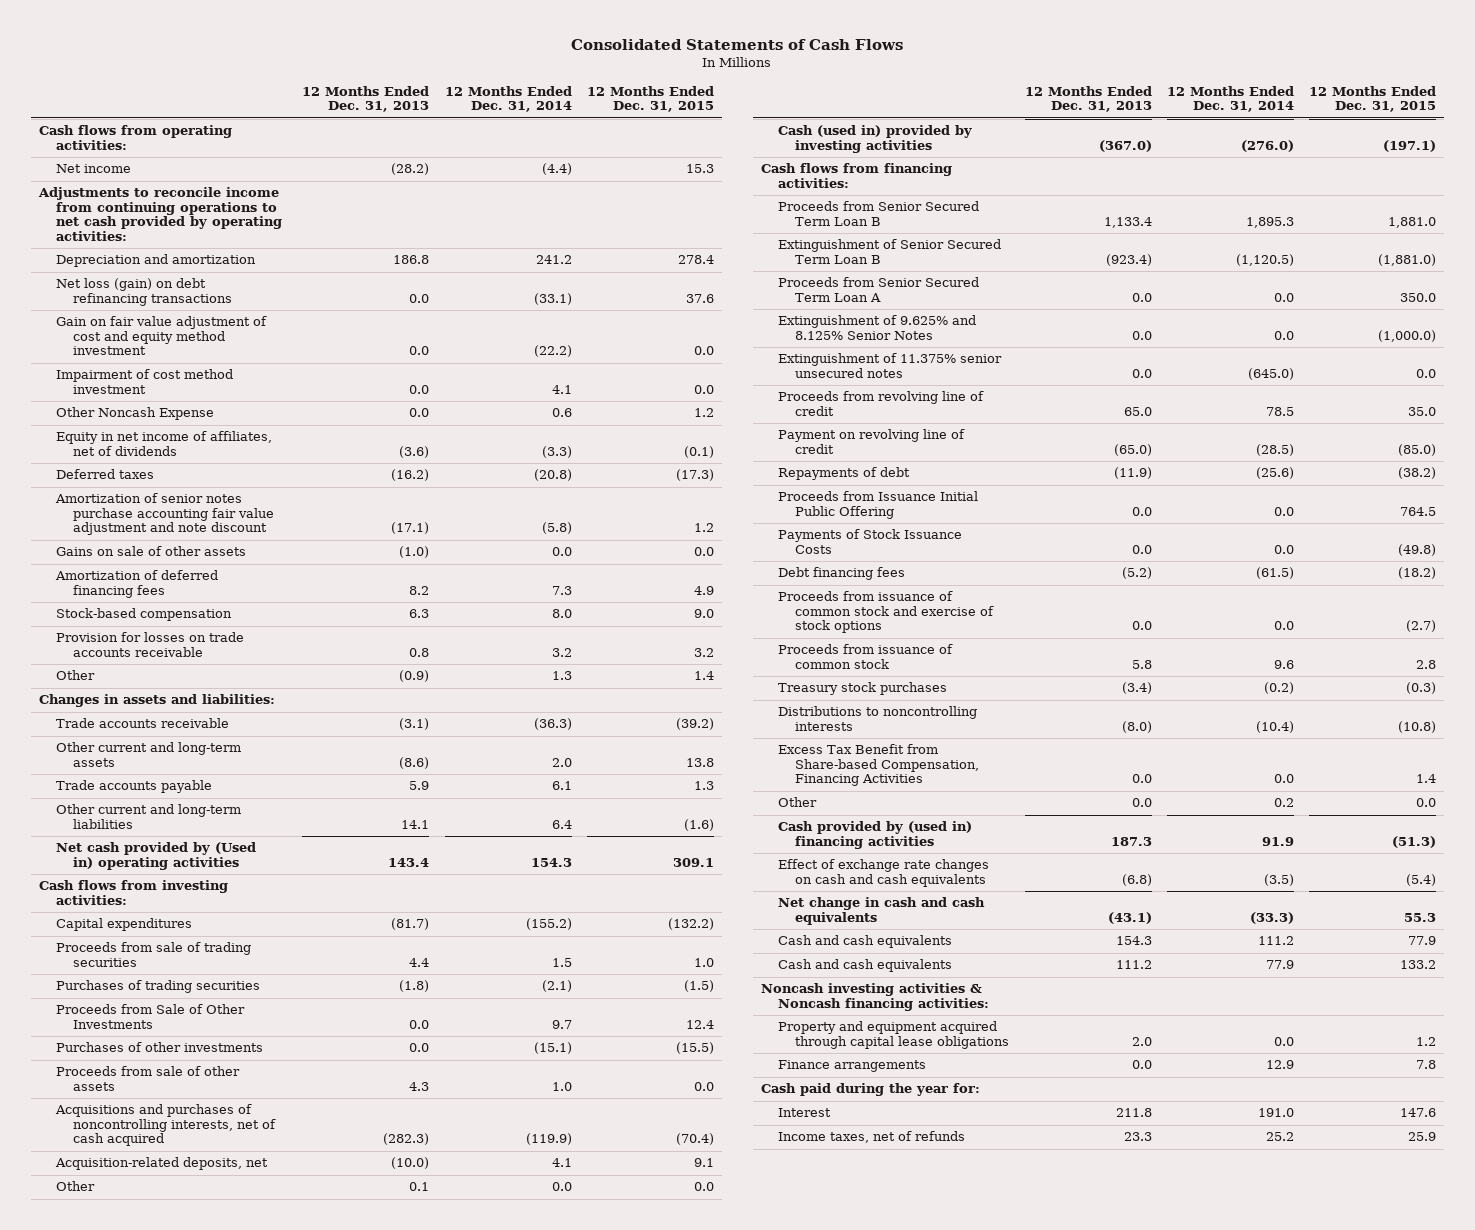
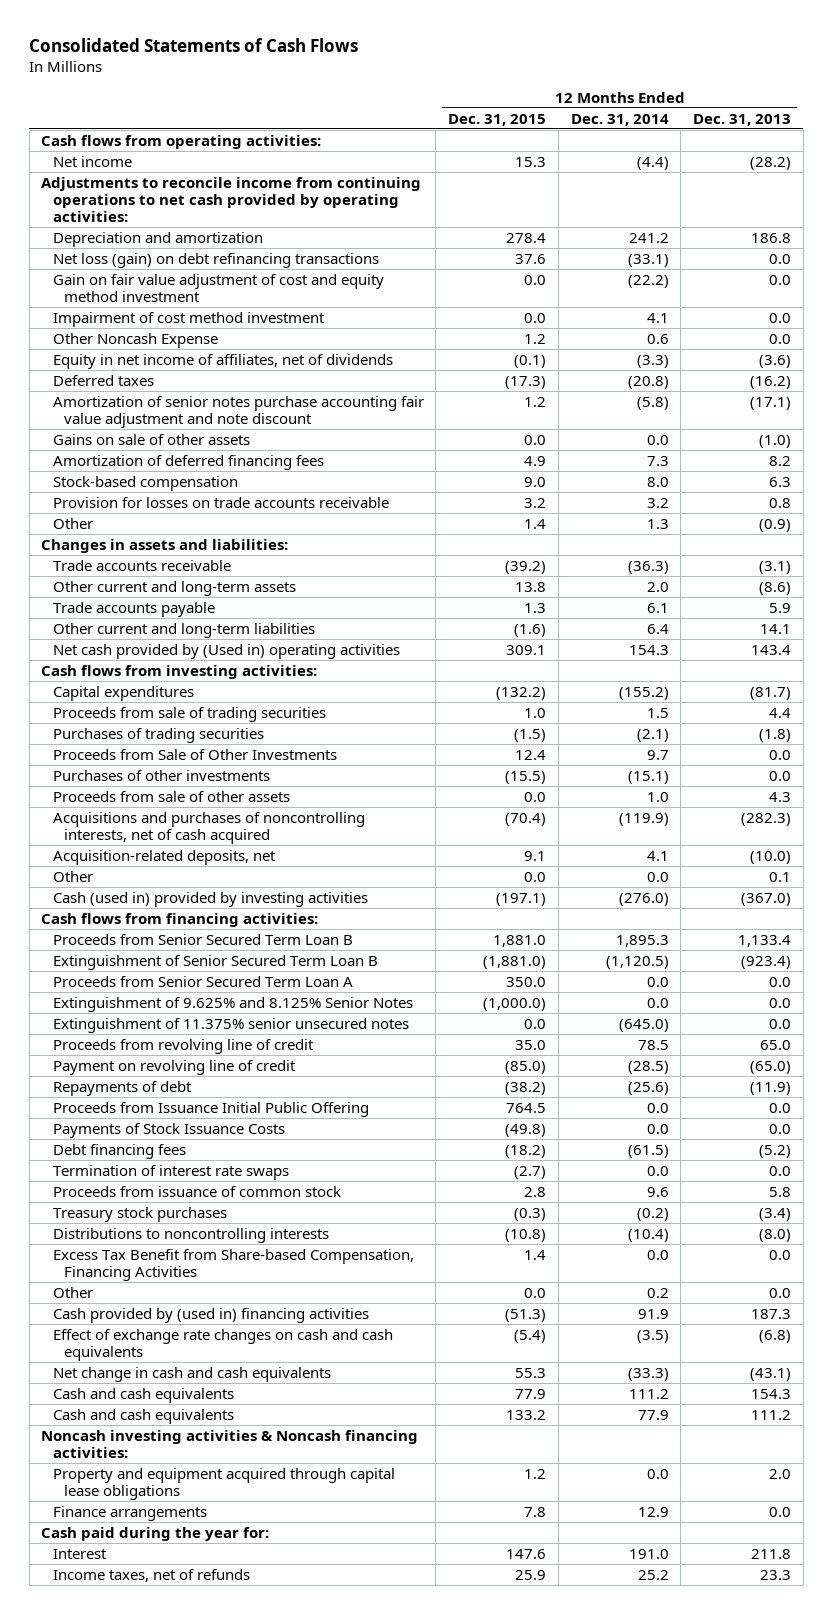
[777,591,995,634] Proceeds from issuance of common stock and exercise of stock options -> [52,1164,289,1180] Termination of interest rate swaps

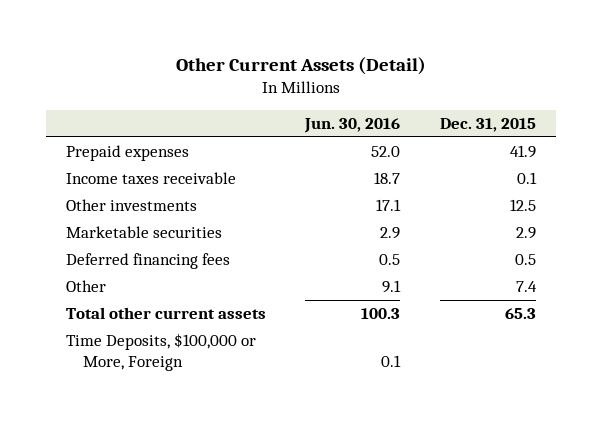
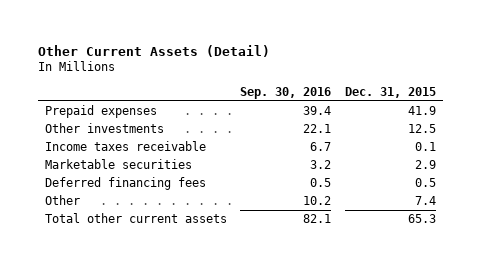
[304,117,401,133] Jun. 30, 2016 -> none
none -> [240,86,332,99] Sep. 30, 2016
[65,172,236,185] Income taxes receivable -> [44,141,206,152] Income taxes receivable
[65,333,256,371] Time Deposits, $100,000 or More, Foreign -> none

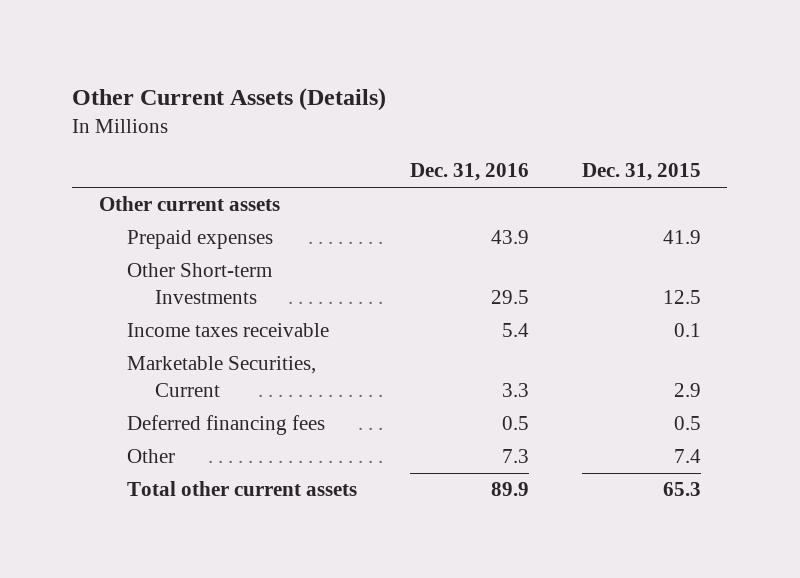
[37,44,270,57] Other Current Assets (Detail) -> [72,87,387,111] Other Current Assets (Details)
[240,86,332,99] Sep. 30, 2016 -> none
none -> [409,163,529,182] Dec. 31, 2016
none -> [99,196,281,212] Other current assets
[44,123,164,134] Other investments -> [126,263,272,305] Other Short-term Investments
[44,159,192,170] Marketable securities -> [126,356,316,398] Marketable Securities, Current

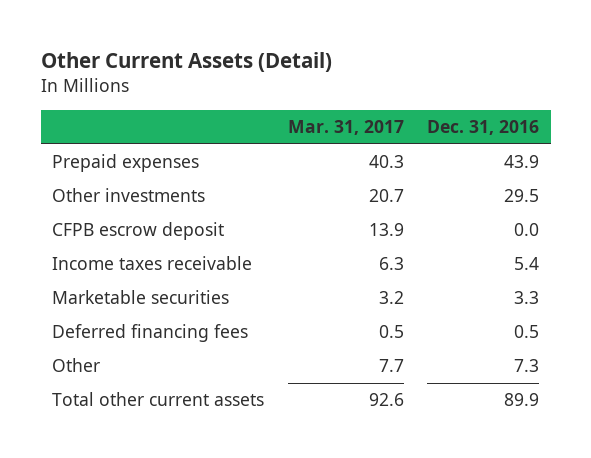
[72,87,387,111] Other Current Assets (Details) -> [40,52,332,73] Other Current Assets (Detail)
[581,163,701,182] Dec. 31, 2015 -> none
none -> [287,119,404,135] Mar. 31, 2017
[99,196,281,212] Other current assets -> none
[126,263,272,305] Other Short-term Investments -> [52,188,206,203] Other investments
none -> [52,222,225,241] CFPB escrow deposit
[126,356,316,398] Marketable Securities, Current -> [52,290,230,305] Marketable securities

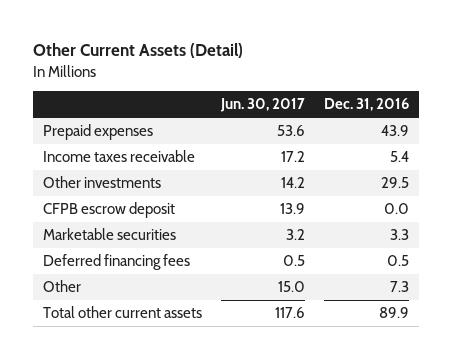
[287,119,404,135] Mar. 31, 2017 -> none
none -> [220,98,306,113] Jun. 30, 2017
[52,256,253,271] Income taxes receivable -> [42,150,195,163] Income taxes receivable

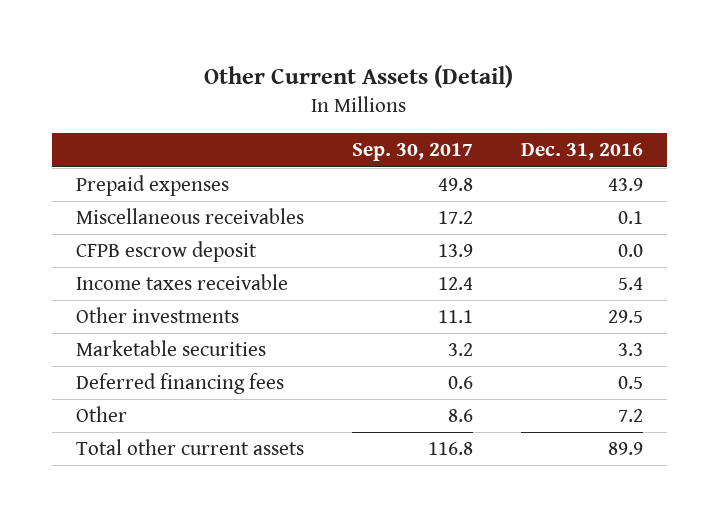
[220,98,306,113] Jun. 30, 2017 -> none
none -> [351,143,473,162] Sep. 30, 2017
none -> [75,208,304,225] Miscellaneous receivables
[42,202,175,219] CFPB escrow deposit -> [75,241,257,263] CFPB escrow deposit
[390,281,410,293] 7.3 -> [618,409,644,423] 7.2

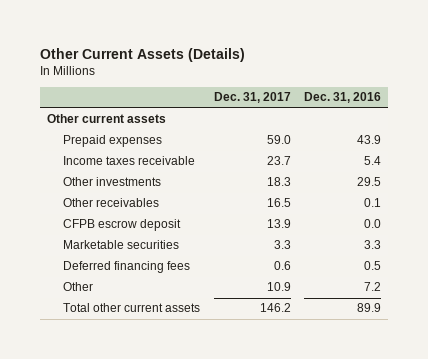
[204,65,514,89] Other Current Assets (Detail) -> [40,47,246,62] Other Current Assets (Details)
[351,143,473,162] Sep. 30, 2017 -> none
none -> [213,92,291,104] Dec. 31, 2017
none -> [47,114,167,124] Other current assets
[75,208,304,225] Miscellaneous receivables -> none
none -> [63,198,160,208] Other receivables
[75,241,257,263] CFPB escrow deposit -> [63,219,182,232] CFPB escrow deposit

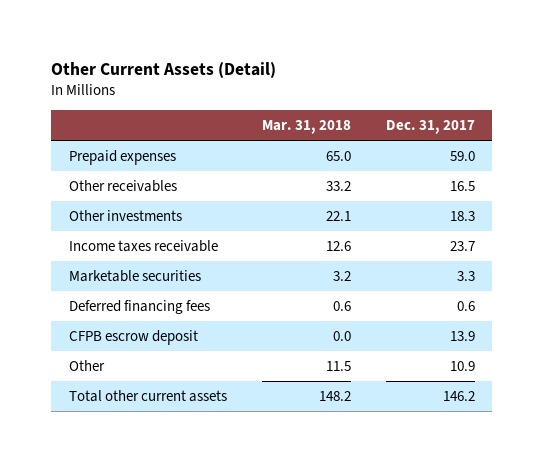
[40,47,246,62] Other Current Assets (Details) -> [51,61,277,78] Other Current Assets (Detail)
[304,92,382,104] Dec. 31, 2016 -> none
none -> [261,120,351,135] Mar. 31, 2018
[47,114,167,124] Other current assets -> none
[63,177,162,187] Other investments -> [68,209,182,221] Other investments
[63,156,196,166] Income taxes receivable -> [68,239,218,252] Income taxes receivable
[63,219,182,232] CFPB escrow deposit -> [68,329,198,345] CFPB escrow deposit

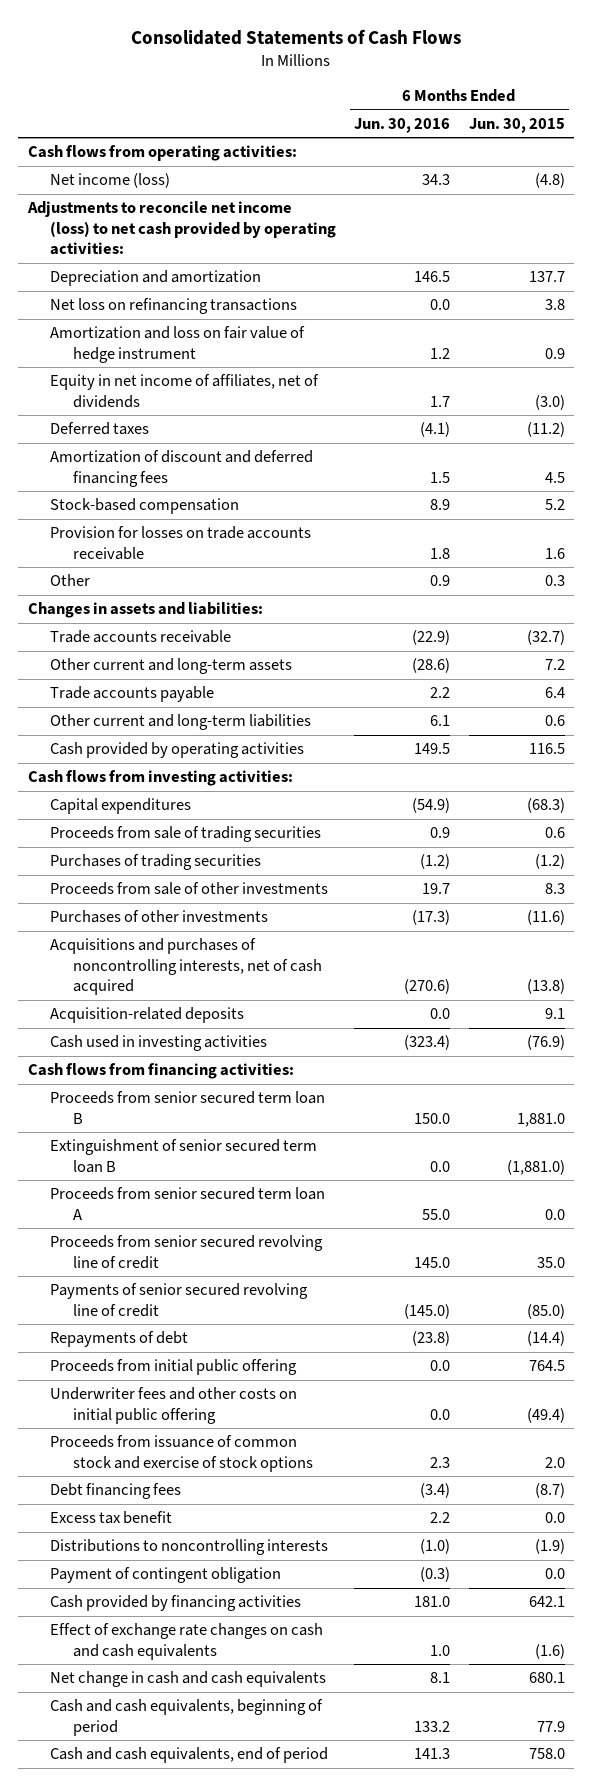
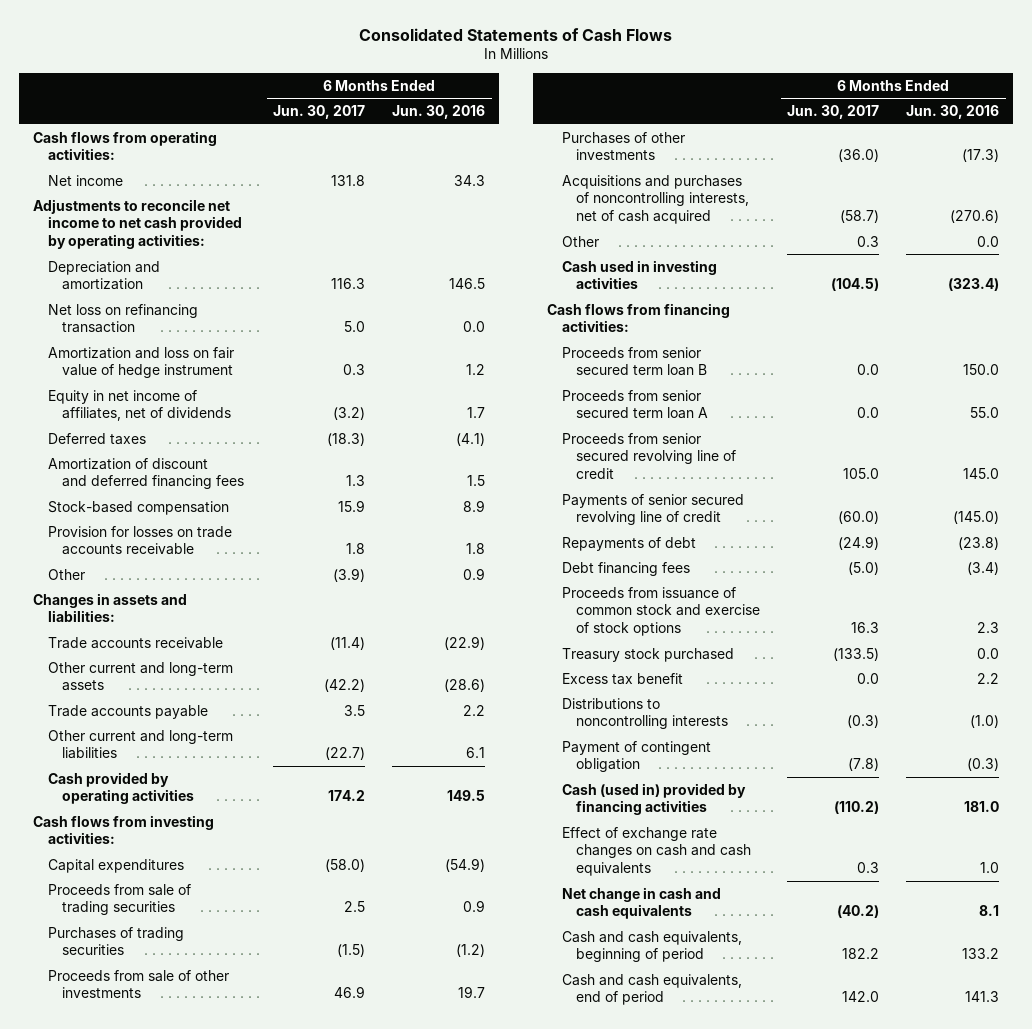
[468,118,565,134] Jun. 30, 2015 -> none
none -> [273,105,366,120] Jun. 30, 2017
[50,173,171,189] Net income (loss) -> [47,174,123,186] Net income
[26,201,337,256] Adjustments to reconcile net income (loss) to net cash provided by operating activities: -> [32,198,242,250] Adjustments to reconcile net income to net cash provided by operating activities:
[50,298,298,315] Net loss on refinancing transactions -> [47,303,198,334] Net loss on refinancing transaction
[50,1007,245,1024] Acquisition-related deposits -> none
none -> [561,235,599,247] Other
[50,1139,318,1173] Extinguishment of senior secured term loan B -> none
[50,1359,298,1376] Proceeds from initial public offering -> none
[50,1387,298,1424] Underwriter fees and other costs on initial public offering -> none
[50,1435,313,1472] Proceeds from issuance of common stock and exercise of stock options -> [561,586,761,637] Proceeds from issuance of common stock and exercise of stock options
none -> [561,647,734,662] Treasury stock purchased
[50,1595,302,1612] Cash provided by financing activities -> [561,782,746,816] Cash (used in) provided by financing activities

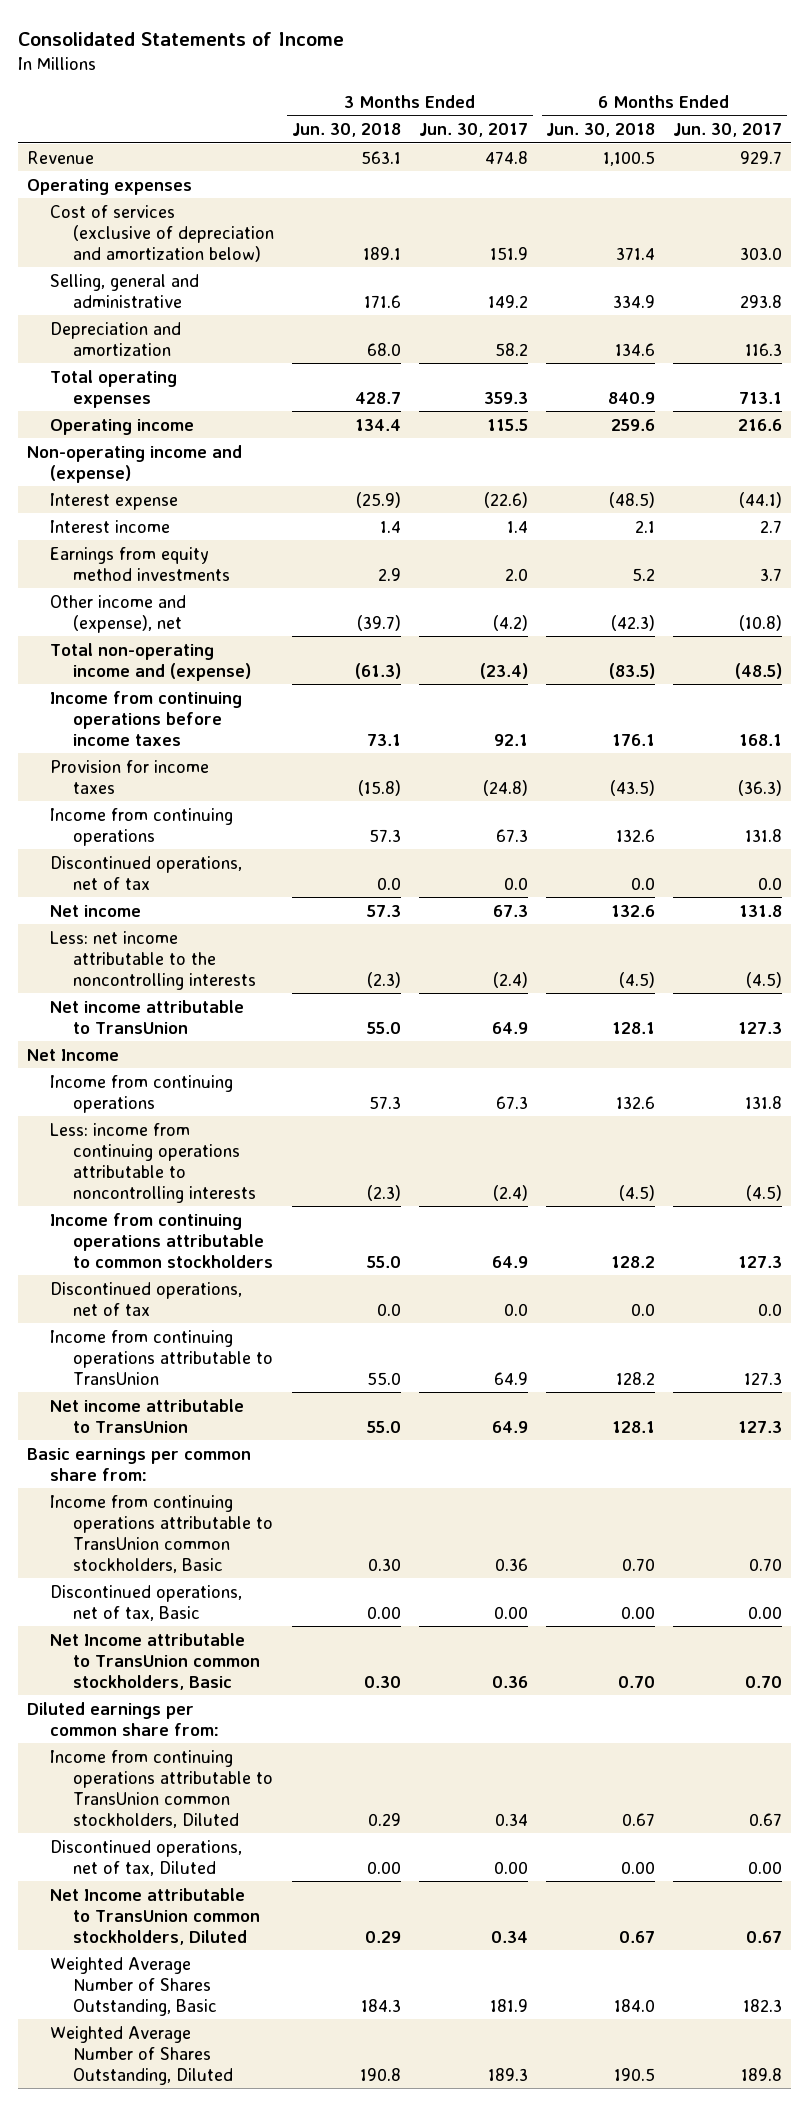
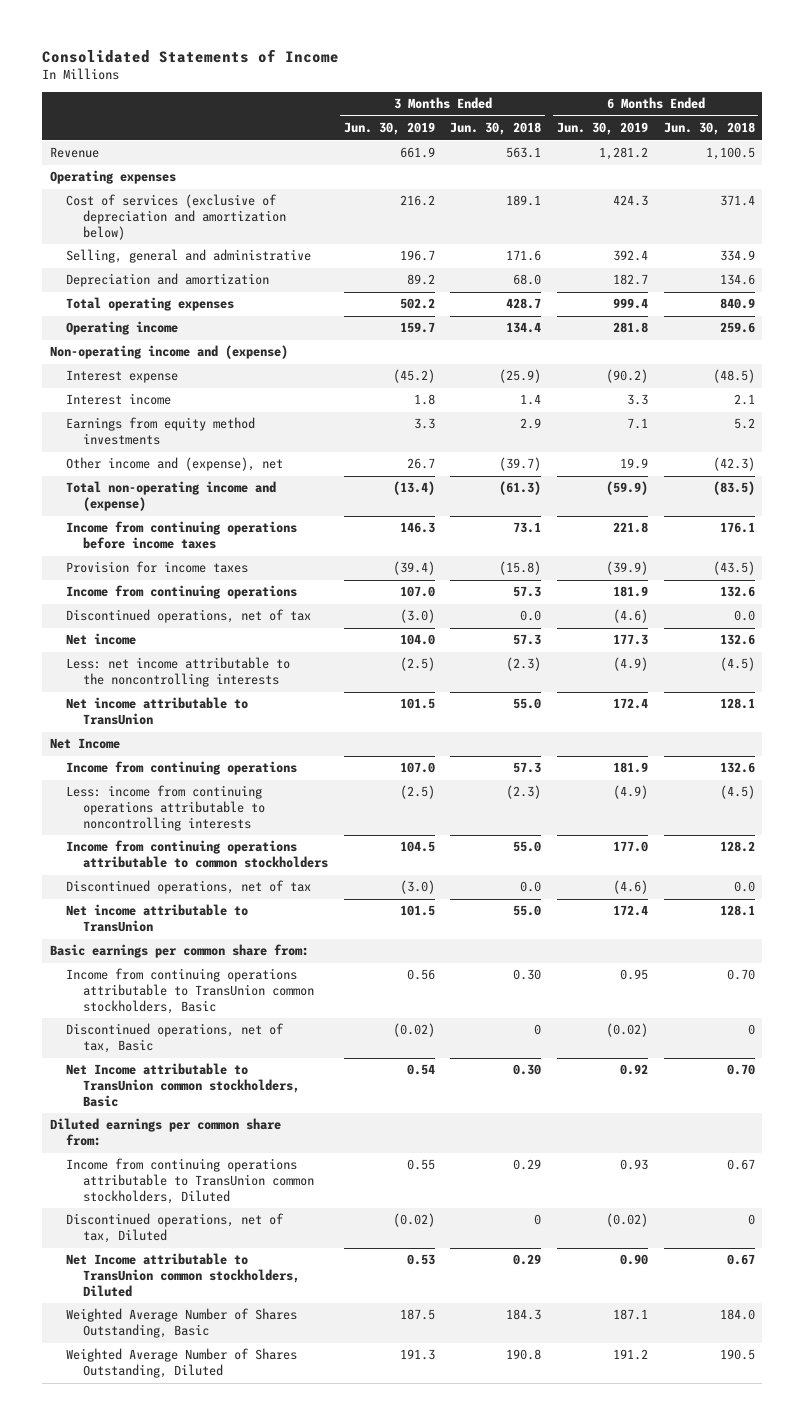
[419,123,529,138] Jun. 30, 2017 -> none
[673,123,783,138] Jun. 30, 2017 -> none
none -> [343,122,435,136] Jun. 30, 2019
none -> [556,122,648,136] Jun. 30, 2019
[50,1329,273,1385] Income from continuing operations attributable to TransUnion -> none
[367,1605,402,1619] 0.00 -> [534,1024,542,1036] 0
[621,1605,656,1619] 0.00 -> [747,1024,755,1036] 0
[367,1860,402,1874] 0.00 -> [534,1214,542,1226] 0
[621,1860,656,1874] 0.00 -> [747,1214,755,1226] 0

